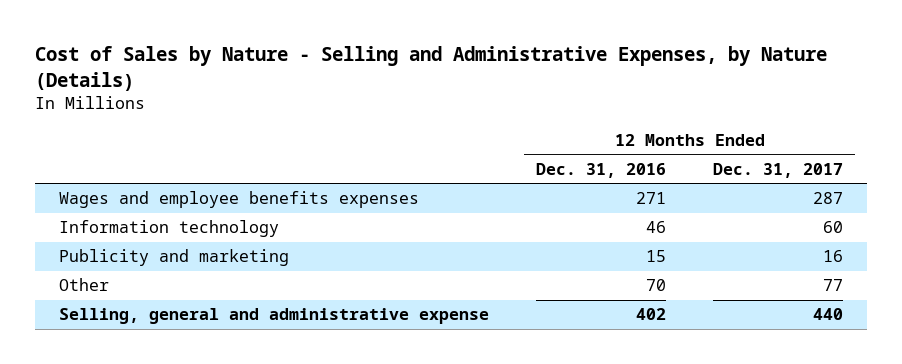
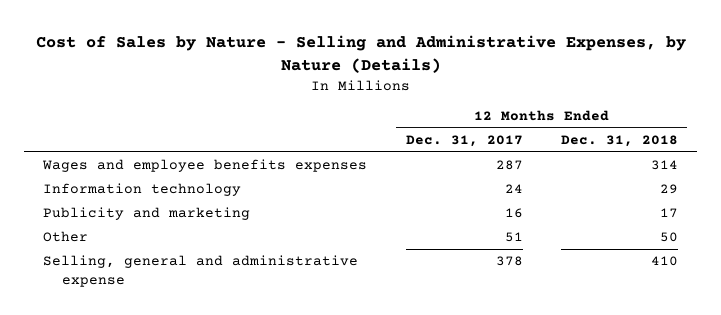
[536,162,667,178] Dec. 31, 2016 -> none
none -> [560,135,678,148] Dec. 31, 2018
[823,221,844,234] 60 -> [504,184,523,194] 24
[823,279,844,292] 77 -> [504,232,523,243] 51
[813,308,844,321] 440 -> [495,256,523,267] 378

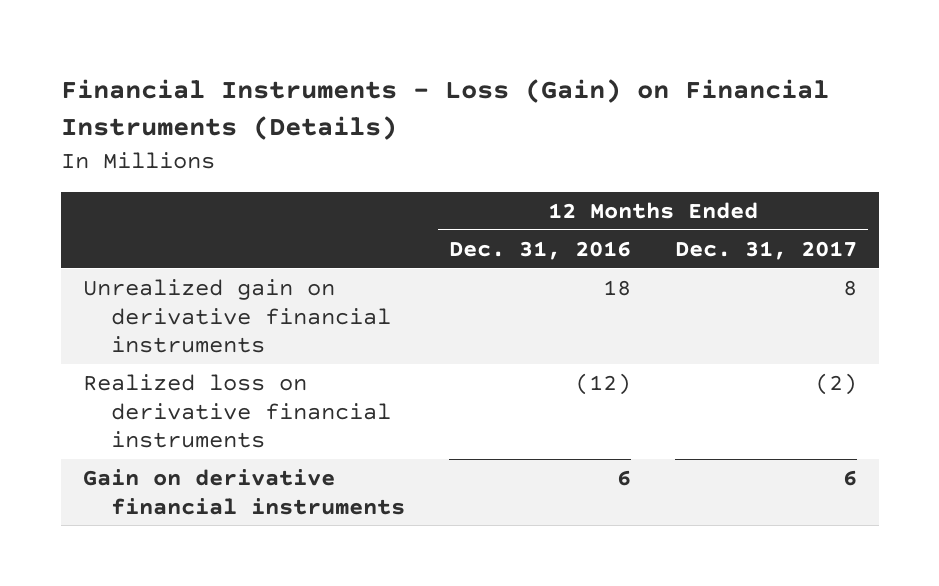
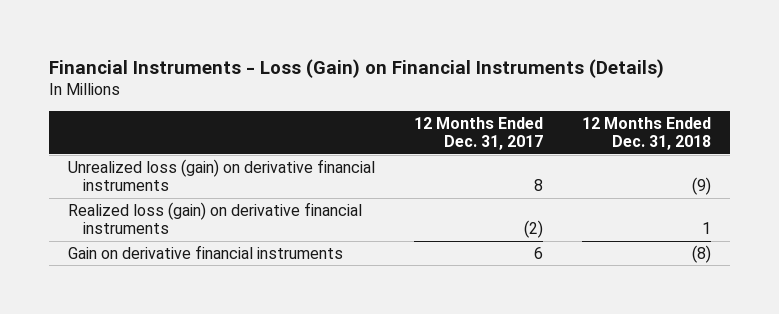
[448,240,631,260] Dec. 31, 2016 -> none
none -> [581,116,711,151] 12 Months Ended Dec. 31, 2018
[82,278,392,354] Unrealized gain on derivative financial instruments -> [68,158,376,192] Unrealized loss (gain) on derivative financial instruments
[82,373,392,449] Realized loss on derivative financial instruments -> [68,201,363,235] Realized loss (gain) on derivative financial instruments

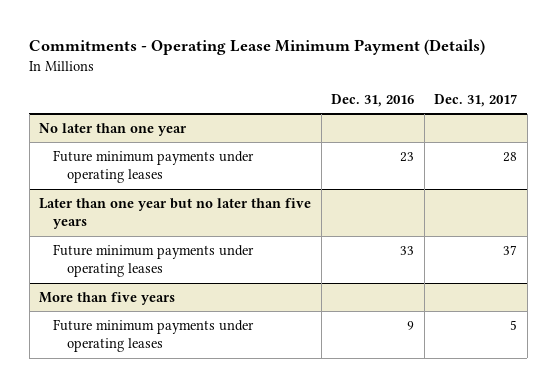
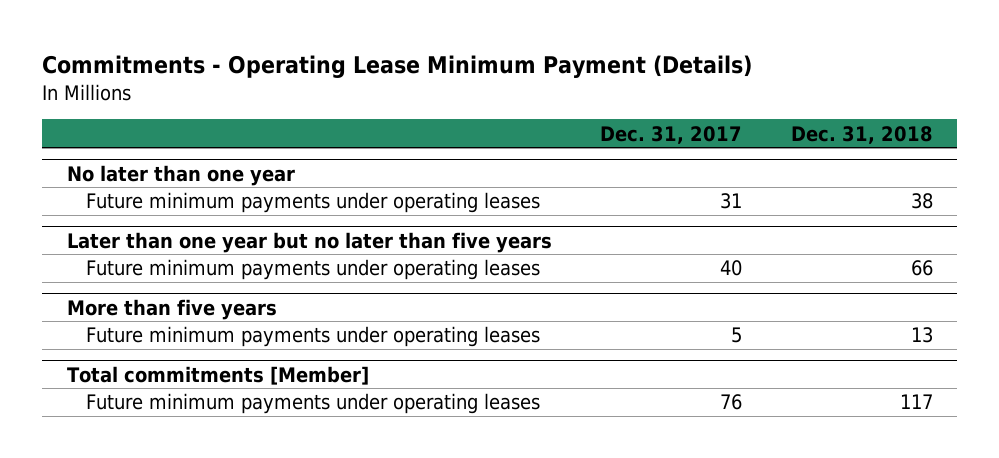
[331,93,415,107] Dec. 31, 2016 -> none
none -> [790,125,933,144] Dec. 31, 2018
[503,151,518,162] 28 -> [720,193,743,210] 31
[503,244,518,255] 37 -> [720,260,743,277] 40
none -> [66,365,369,385] Total commitments [Member]
none -> [86,393,541,415] Future minimum payments under operating leases

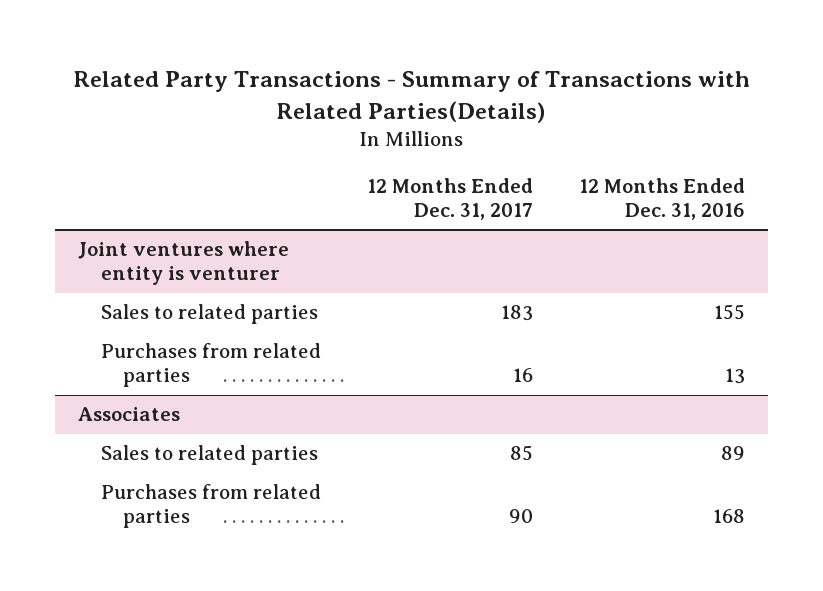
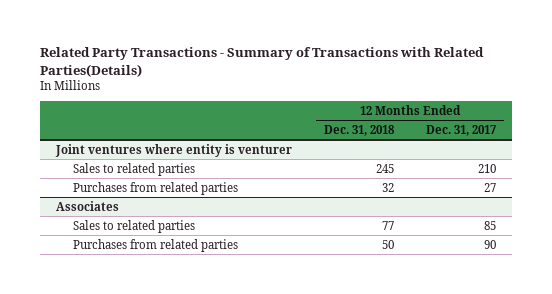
[578,178,745,220] 12 Months Ended Dec. 31, 2016 -> none
none -> [323,124,395,136] Dec. 31, 2018
[500,305,533,322] 183 -> [478,163,497,173] 210
[512,368,533,383] 16 -> [484,182,497,192] 27

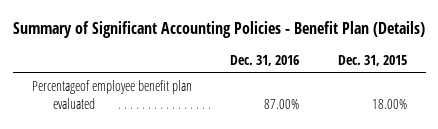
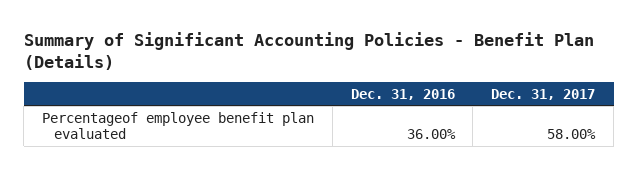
[337,54,407,66] Dec. 31, 2015 -> none
none -> [491,88,596,100] Dec. 31, 2017
[264,98,300,109] 87.00% -> [406,129,456,140] 36.00%

